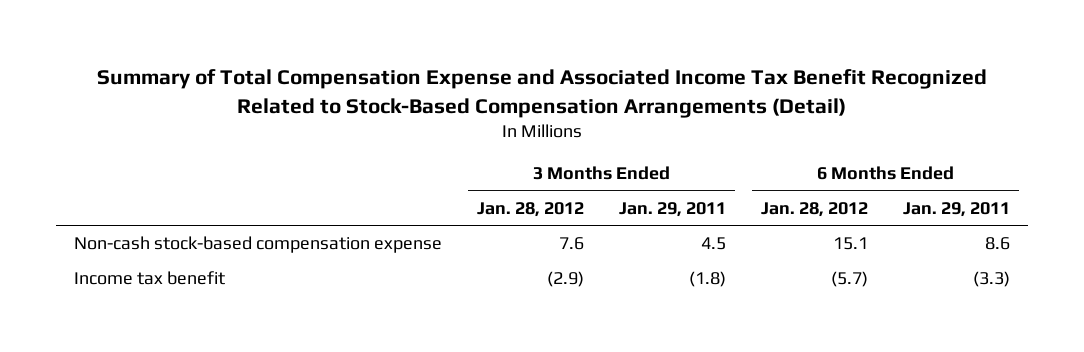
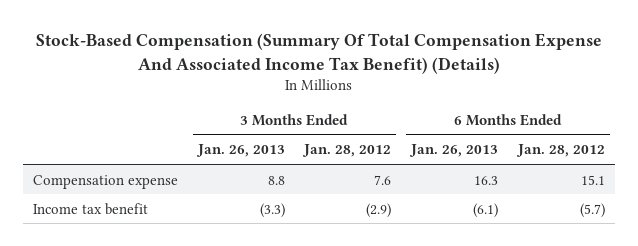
[97,69,988,118] Summary of Total Compensation Expense and Associated Income Tax Benefit Recognized Related to Stock-Based Compensation Arrangements (Detail) -> [35,33,602,74] Stock-Based Compensation (Summary Of Total Compensation Expense And Associated Income Tax Benefit) (Details)
[619,201,727,217] Jan. 29, 2011 -> none
[903,201,1011,217] Jan. 29, 2011 -> none
none -> [195,144,285,158] Jan. 26, 2013
none -> [409,144,499,158] Jan. 26, 2013
[73,236,442,254] Non-cash stock-based compensation expense -> [32,174,178,189] Compensation expense

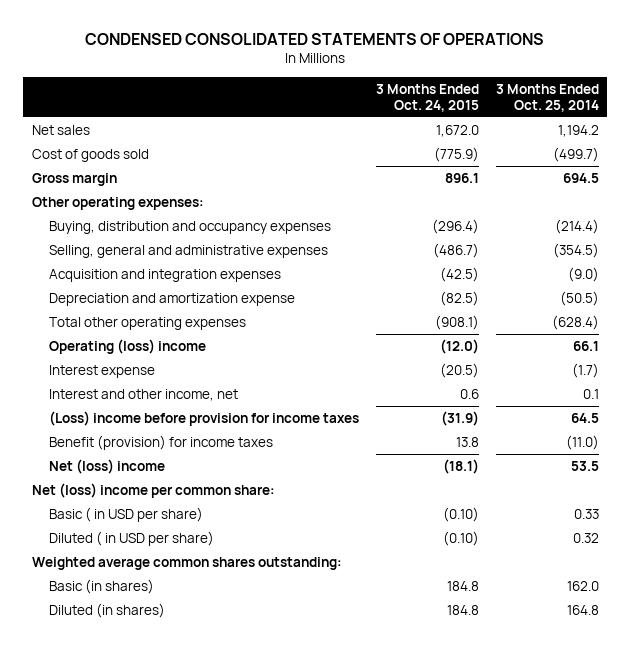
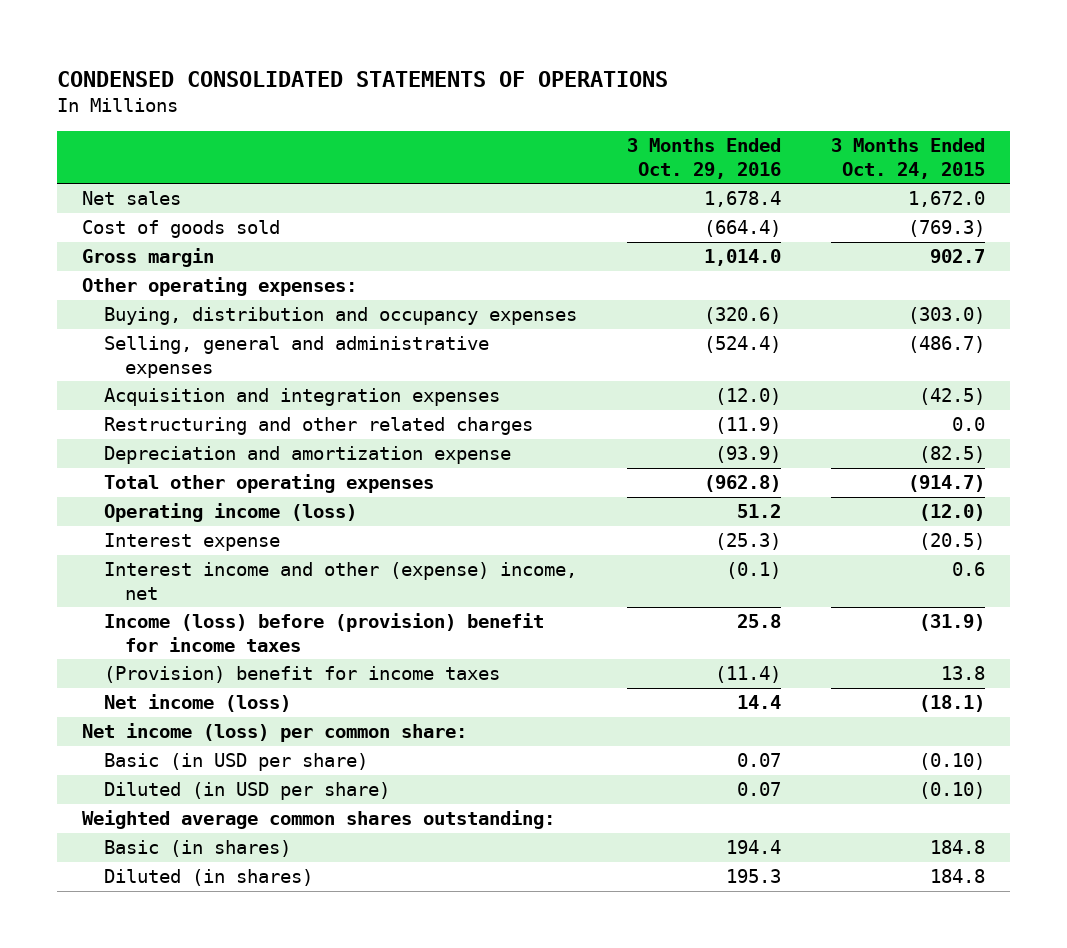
[495,83,599,112] 3 Months Ended Oct. 25, 2014 -> none
none -> [626,138,781,179] 3 Months Ended Oct. 29, 2016
[433,146,479,162] (775.9) -> [907,220,985,238] (769.3)
[444,172,479,183] 896.1 -> [929,249,985,264] 902.7
[431,218,479,234] (296.4) -> [907,307,985,325] (303.0)
none -> [103,417,533,436] Restructuring and other related charges
[434,314,479,330] (908.1) -> [907,475,985,493] (914.7)
[48,338,206,354] Operating (loss) income -> [103,503,357,523] Operating income (loss)
[48,388,238,401] Interest and other income, net -> [103,562,577,600] Interest income and other (expense) income, net
[48,410,359,426] (Loss) income before provision for income taxes -> [103,613,544,652] Income (loss) before (provision) benefit for income taxes
[48,434,273,450] Benefit (provision) for income taxes -> [103,666,500,684] (Provision) benefit for income taxes
[48,458,165,474] Net (loss) income -> [103,694,291,713] Net income (loss)
[31,482,275,498] Net (loss) income per common share: -> [82,723,468,743] Net income (loss) per common share:
[48,506,203,522] Basic ( in USD per share) -> [103,753,368,772] Basic (in USD per share)
[48,530,214,546] Diluted ( in USD per share) -> [103,782,390,801] Diluted (in USD per share)

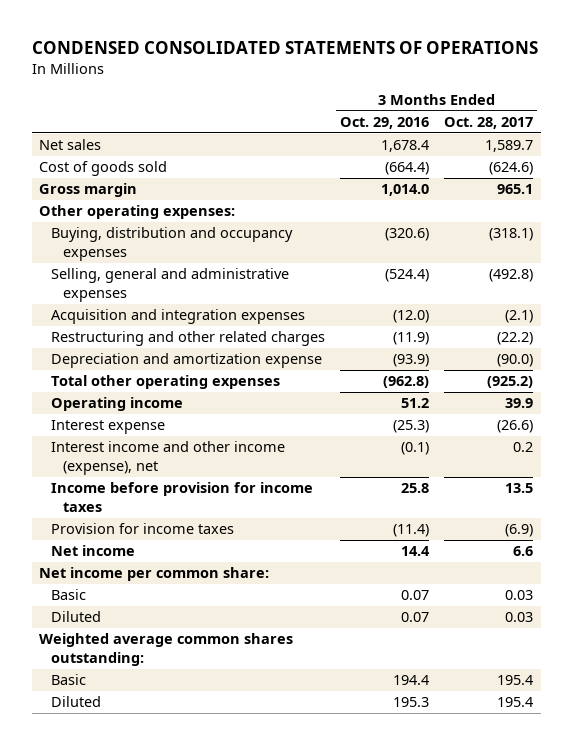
[830,138,985,179] 3 Months Ended Oct. 24, 2015 -> none
none -> [444,117,534,130] Oct. 28, 2017
[103,503,357,523] Operating income (loss) -> [51,397,184,412] Operating income
[103,562,577,600] Interest income and other (expense) income, net -> [51,441,286,475] Interest income and other income (expense), net
[103,613,544,652] Income (loss) before (provision) benefit for income taxes -> [51,482,314,512] Income before provision for income taxes
[103,666,500,684] (Provision) benefit for income taxes -> [51,523,235,535] Provision for income taxes
[103,694,291,713] Net income (loss) -> [51,545,136,557] Net income
[82,723,468,743] Net income (loss) per common share: -> [39,567,270,582] Net income per common share:
[103,753,368,772] Basic (in USD per share) -> [51,589,87,601] Basic
[103,782,390,801] Diluted (in USD per share) -> [51,611,102,623] Diluted
[103,840,291,858] Basic (in shares) -> [51,674,87,686] Basic
[103,869,313,887] Diluted (in shares) -> [51,696,102,708] Diluted

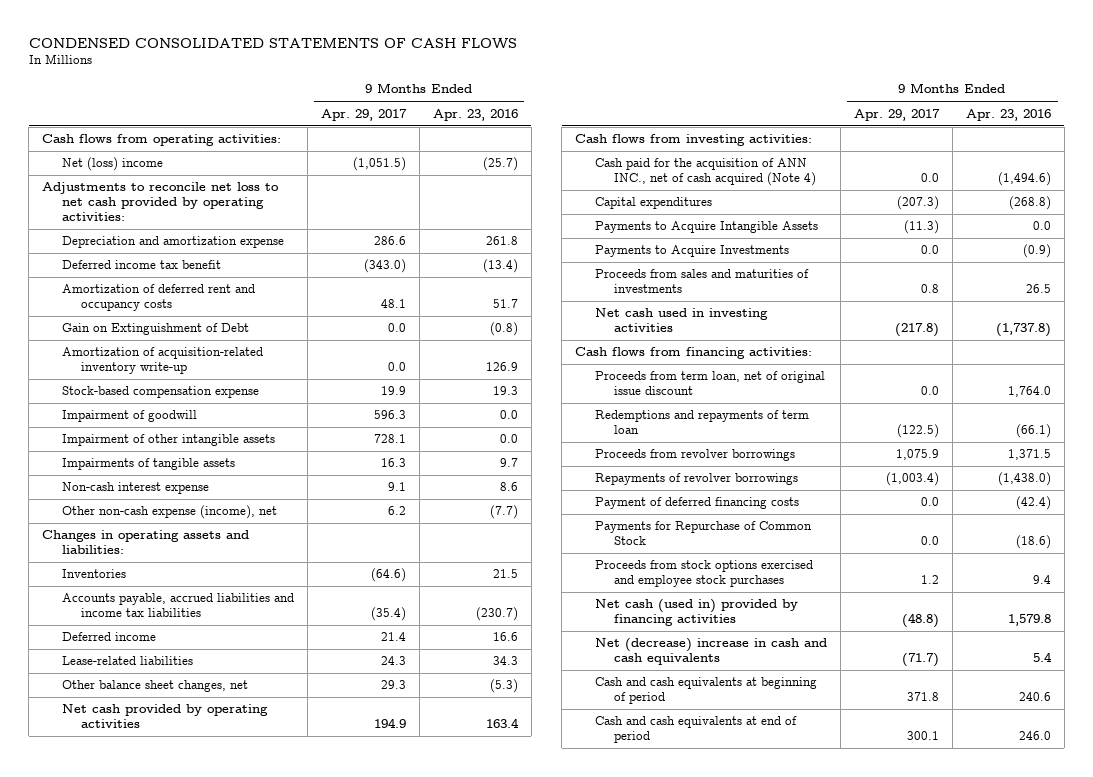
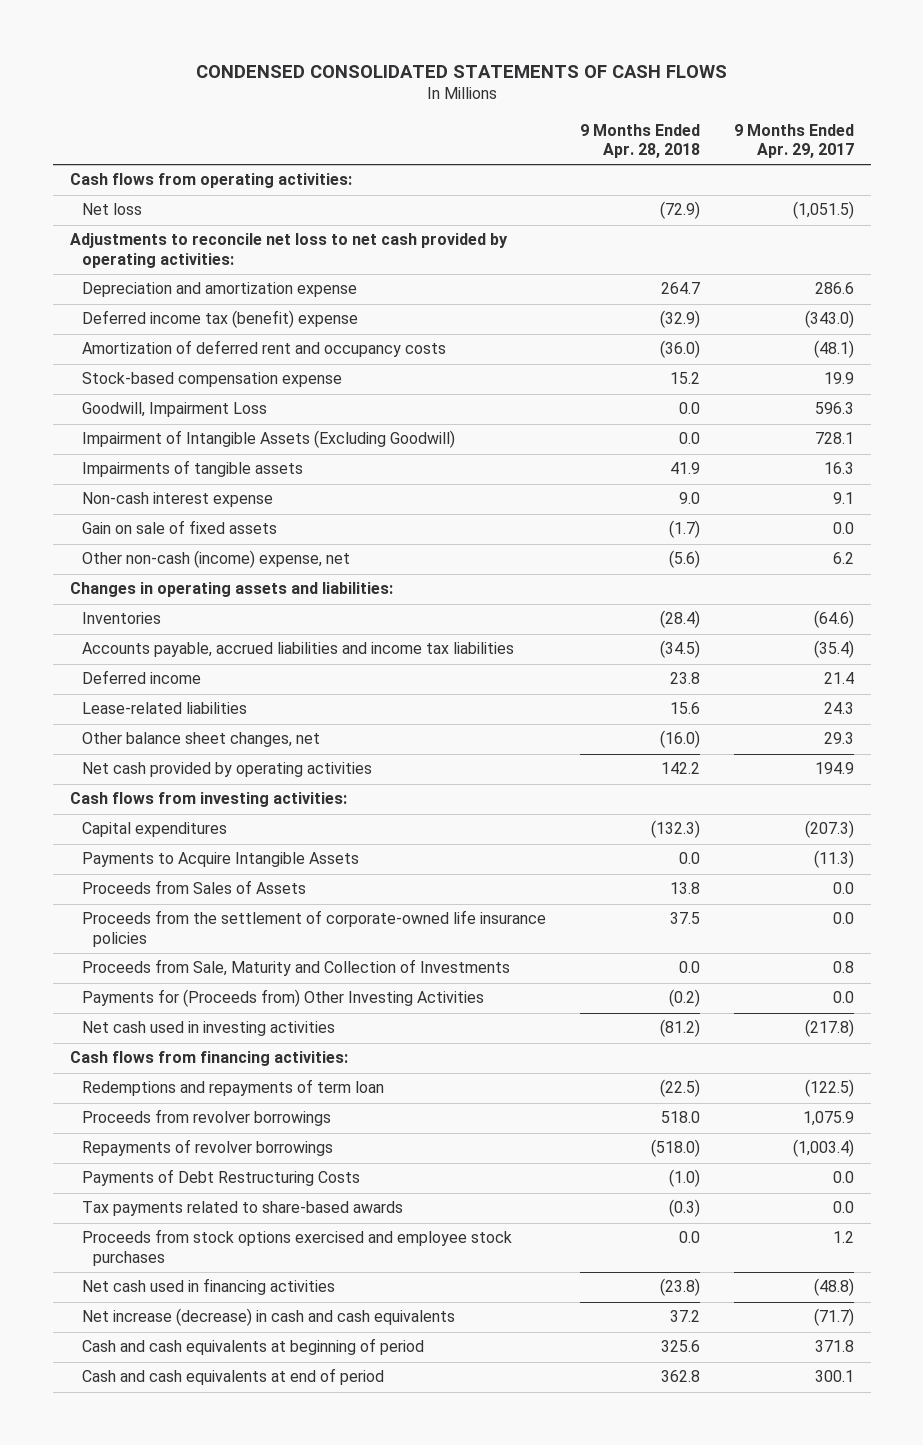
[432,108,518,121] Apr. 23, 2016 -> none
none -> [579,123,700,159] 9 Months Ended Apr. 28, 2018
[61,157,163,172] Net (loss) income -> [81,203,142,216] Net loss
[61,323,249,336] Gain on Extinguishment of Debt -> none
[61,347,263,375] Amortization of acquisition-related inventory write-up -> none
[61,260,221,270] Deferred income tax benefit -> [81,310,358,329] Deferred income tax (benefit) expense
[380,299,406,309] 48.1 -> [813,340,854,359] (48.1)
[61,410,197,423] Impairment of goodwill -> [81,402,267,418] Goodwill, Impairment Loss
[61,434,275,447] Impairment of other intangible assets -> [81,430,455,449] Impairment of Intangible Assets (Excluding Goodwill)
none -> [81,520,277,535] Gain on sale of fixed assets
[61,505,277,520] Other non-cash expense (income), net -> [81,550,350,569] Other non-cash (income) expense, net
[594,158,817,187] Cash paid for the acquisition of ANN INC., net of cash acquired (Note 4) -> none
[594,245,789,258] Payments to Acquire Investments -> none
none -> [81,880,306,895] Proceeds from Sales of Assets
none -> [81,910,546,948] Proceeds from the settlement of corporate-owned life insurance policies
[594,269,809,294] Proceeds from sales and maturities of investments -> [81,959,510,977] Proceeds from Sale, Maturity and Collection of Investments
none -> [81,989,484,1008] Payments for (Proceeds from) Other Investing Activities
[594,371,825,396] Proceeds from term loan, net of original issue discount -> none
[594,521,812,546] Payments for Repurchase of Common Stock -> none
[594,497,799,510] Payment of deferred financing costs -> [81,1169,360,1187] Payments of Debt Restructuring Costs
none -> [81,1201,403,1217] Tax payments related to share-based awards
[594,599,798,627] Net cash (used in) provided by financing activities -> [81,1278,335,1296] Net cash used in financing activities
[594,638,827,666] Net (decrease) increase in cash and cash equivalents -> [81,1308,455,1327] Net increase (decrease) in cash and cash equivalents

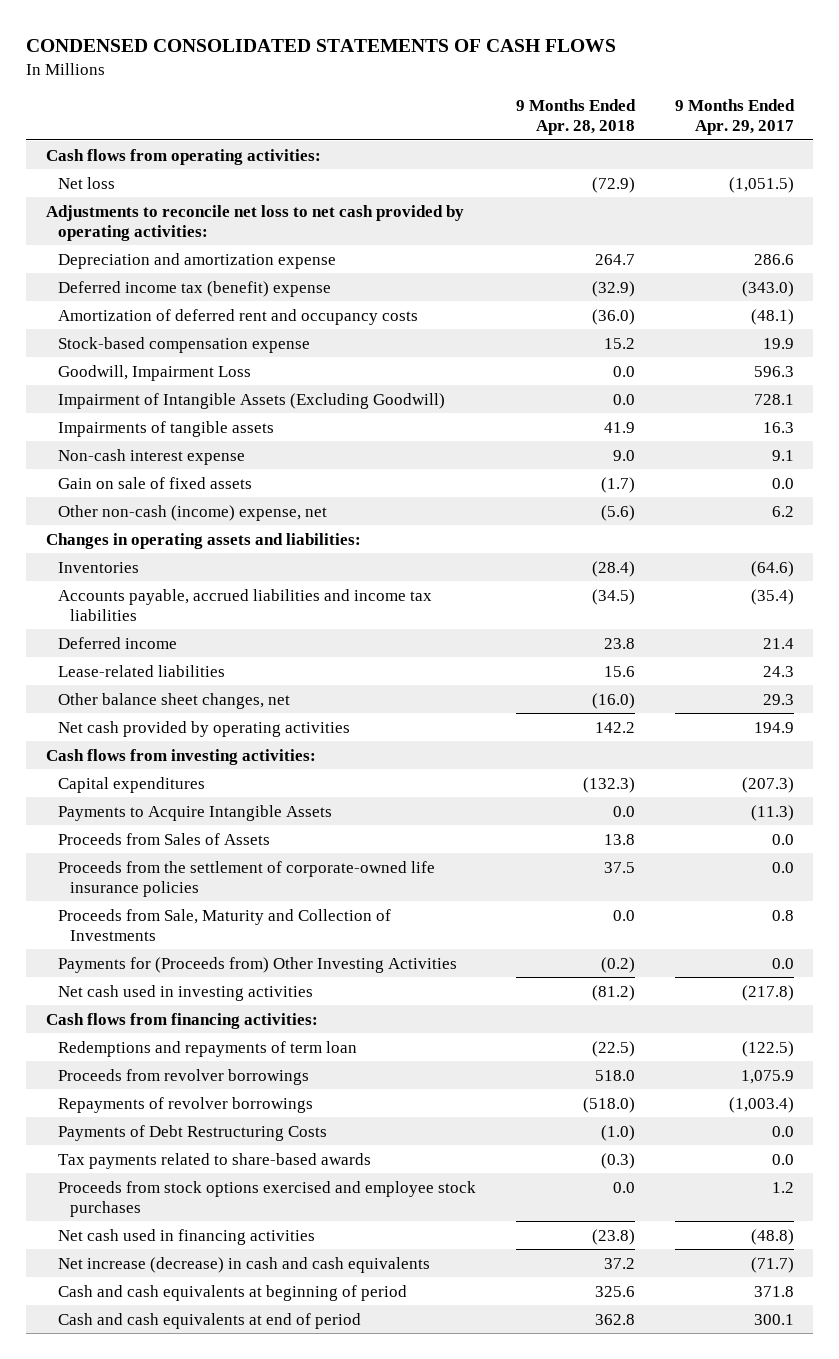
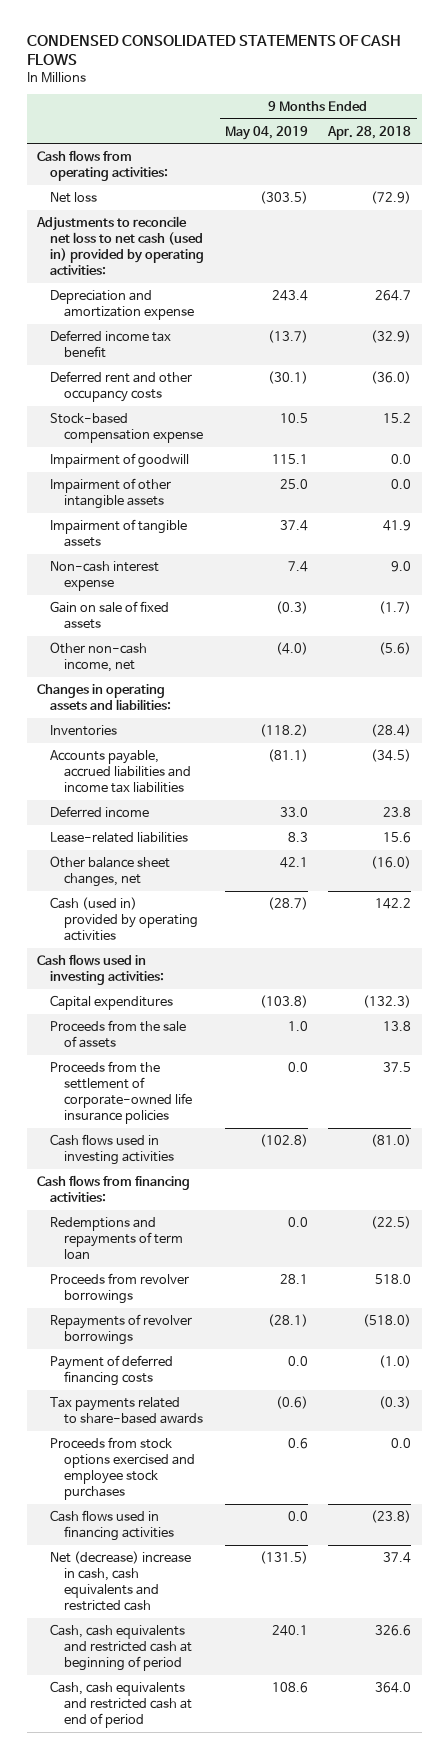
[674,99,795,136] 9 Months Ended Apr. 29, 2017 -> none
none -> [224,125,308,140] May 04, 2019
[45,204,464,241] Adjustments to reconcile net loss to net cash provided by operating activities: -> [35,215,205,275] Adjustments to reconcile net loss to net cash (used in) provided by operating activities:
[57,280,331,297] Deferred income tax (benefit) expense -> [50,329,172,358] Deferred income tax benefit
[57,308,418,325] Amortization of deferred rent and occupancy costs -> [50,370,193,402] Deferred rent and other occupancy costs
[57,364,251,381] Goodwill, Impairment Loss -> [50,452,190,468] Impairment of goodwill
[57,392,445,409] Impairment of Intangible Assets (Excluding Goodwill) -> [50,477,172,509] Impairment of other intangible assets
[57,420,274,437] Impairments of tangible assets -> [50,518,188,547] Impairment of tangible assets
[57,504,327,521] Other non-cash (income) expense, net -> [50,641,148,672] Other non-cash income, net
[57,720,350,737] Net cash provided by operating activities -> [50,896,198,941] Cash (used in) provided by operating activities
[45,748,316,765] Cash flows from investing activities: -> [36,953,165,985] Cash flows used in investing activities:
[57,804,332,821] Payments to Acquire Intangible Assets -> none
[57,832,270,845] Proceeds from Sales of Assets -> [50,1019,187,1048] Proceeds from the sale of assets
[57,908,391,941] Proceeds from Sale, Maturity and Collection of Investments -> none
[57,956,457,973] Payments for (Proceeds from) Other Investing Activities -> none
[57,984,313,1001] Net cash used in investing activities -> [50,1133,174,1165] Cash flows used in investing activities
[591,984,635,1001] (81.2) -> [371,1133,412,1147] (81.0)
[57,1124,327,1141] Payments of Debt Restructuring Costs -> [50,1354,174,1386] Payment of deferred financing costs
[57,1228,315,1245] Net cash used in financing activities -> [50,1509,174,1541] Cash flows used in financing activities
[57,1256,430,1273] Net increase (decrease) in cash and cash equivalents -> [50,1550,192,1611] Net (decrease) increase in cash, cash equivalents and restricted cash
[603,1257,635,1269] 37.2 -> [383,1551,412,1563] 37.4
[57,1284,407,1301] Cash and cash equivalents at beginning of period -> [50,1623,192,1671] Cash, cash equivalents and restricted cash at beginning of period
[594,1285,635,1297] 325.6 -> [375,1624,412,1636] 326.6
[57,1312,361,1329] Cash and cash equivalents at end of period -> [50,1680,192,1728] Cash, cash equivalents and restricted cash at end of period
[594,1313,635,1325] 362.8 -> [375,1681,412,1693] 364.0

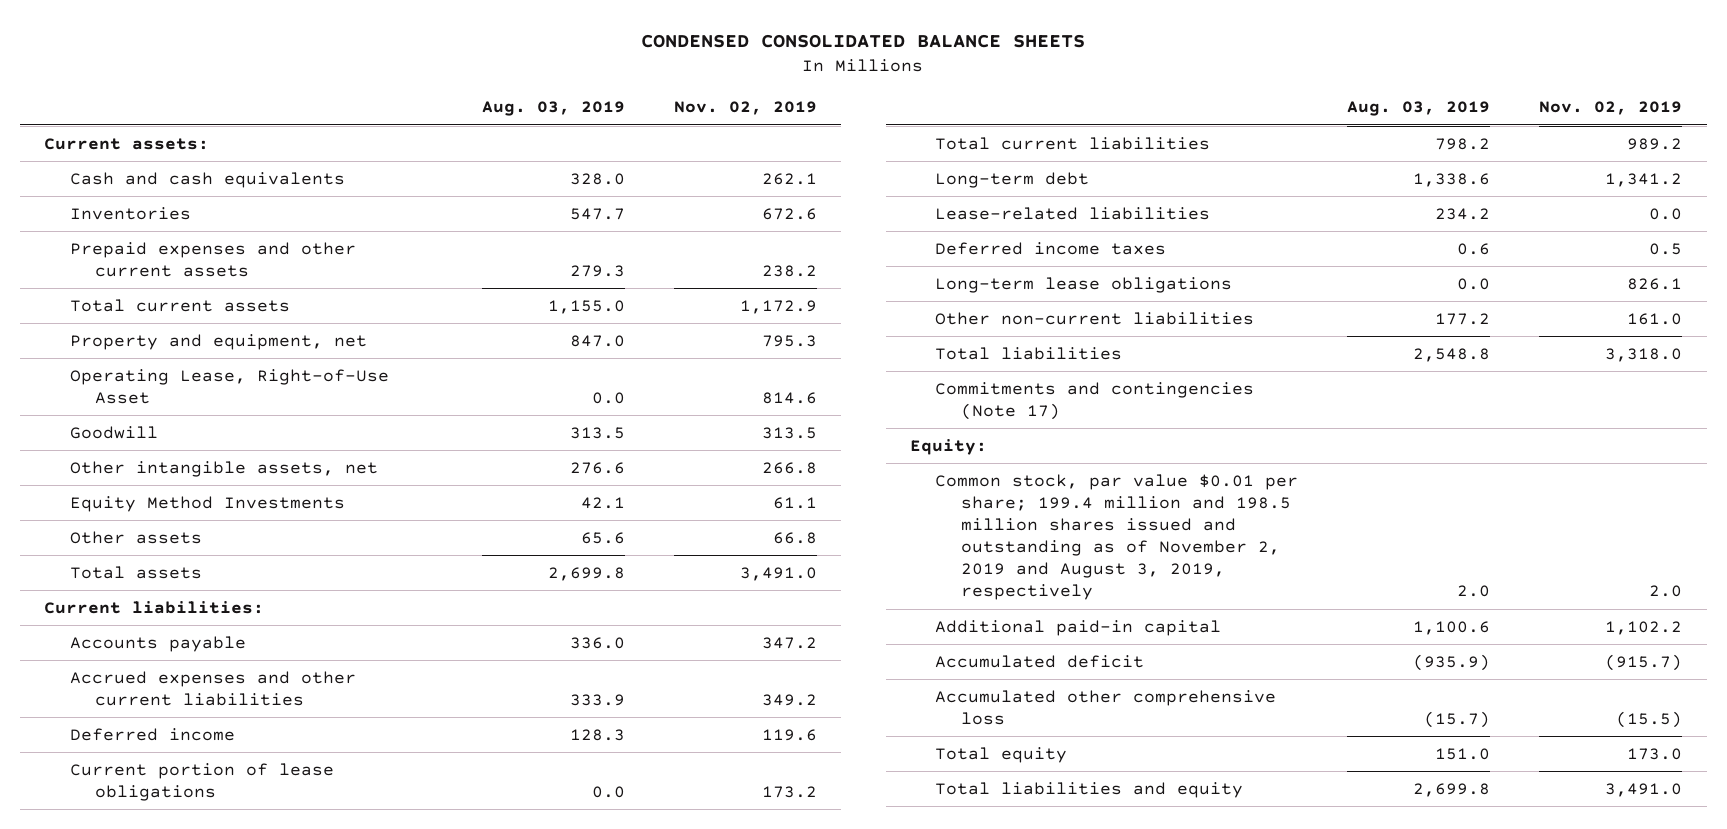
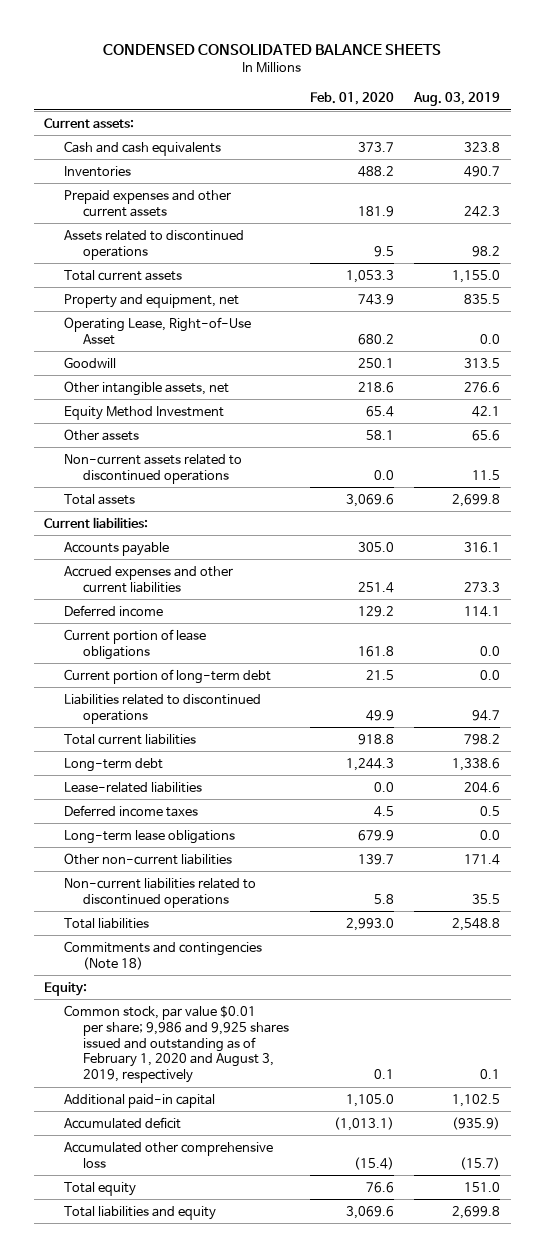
[673,101,817,116] Nov. 02, 2019 -> none
none -> [309,92,394,106] Feb. 01, 2020
[569,172,625,185] 328.0 -> [464,141,501,152] 323.8
[569,207,625,220] 547.7 -> [464,165,501,177] 490.7
[569,264,625,277] 279.3 -> [464,205,501,217] 242.3
none -> [63,229,244,260] Assets related to discontinued operations
[569,334,625,347] 847.0 -> [464,293,501,304] 835.5
[69,495,345,512] Equity Method Investments -> [63,405,224,420] Equity Method Investment
none -> [63,453,242,484] Non-current assets related to discontinued operations
[569,636,625,649] 336.0 -> [464,541,501,553] 316.1
[569,693,625,706] 333.9 -> [464,581,501,592] 273.3
[569,728,625,741] 128.3 -> [464,605,501,617] 114.1
none -> [63,668,271,684] Current portion of long-term debt
none -> [63,693,261,724] Liabilities related to discontinued operations
[1435,207,1491,220] 234.2 -> [464,781,501,793] 204.6
[1457,242,1491,255] 0.6 -> [480,805,501,816] 0.5
[1435,312,1491,325] 177.2 -> [464,853,501,865] 171.4
none -> [63,877,256,908] Non-current liabilities related to discontinued operations
[935,381,1255,420] Commitments and contingencies (Note 17) -> [63,940,262,970] Commitments and contingencies (Note 18)
[935,473,1299,601] Common stock, par value $0.01 per share; 199.4 million and 198.5 million shares issued and outstanding as of November 2, 2019 and August 3, 2019, respectively -> [63,1004,290,1084] Common stock, par value $0.01 per share; 9,986 and 9,925 shares issued and outstanding as of February 1, 2020 and August 3, 2019, respectively
[1457,585,1491,598] 2.0 -> [480,1069,501,1080] 0.1
[1413,620,1491,635] 1,100.6 -> [452,1093,501,1107] 1,102.5

